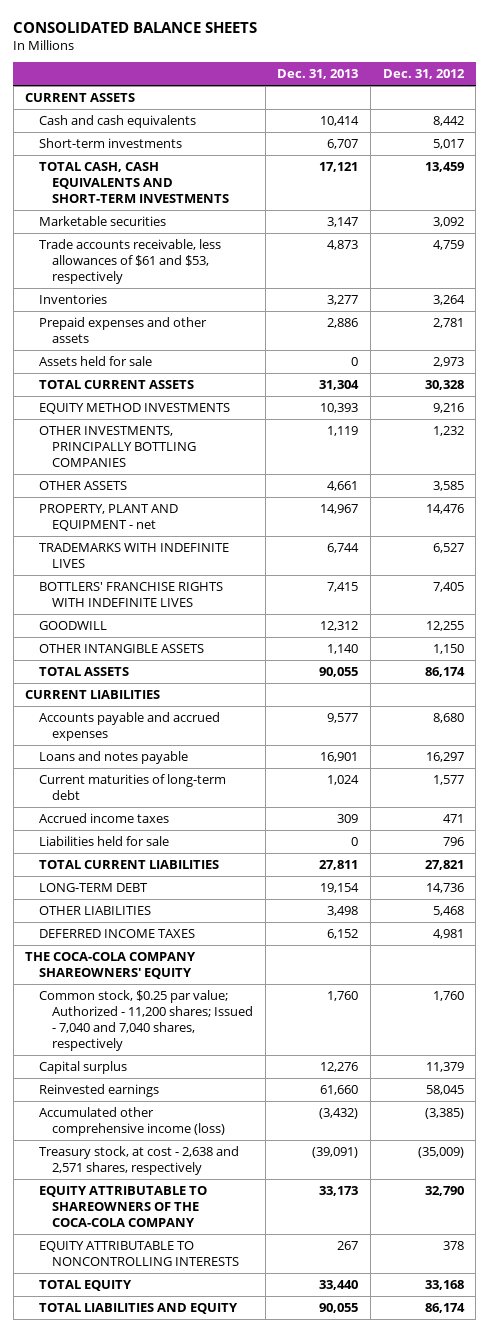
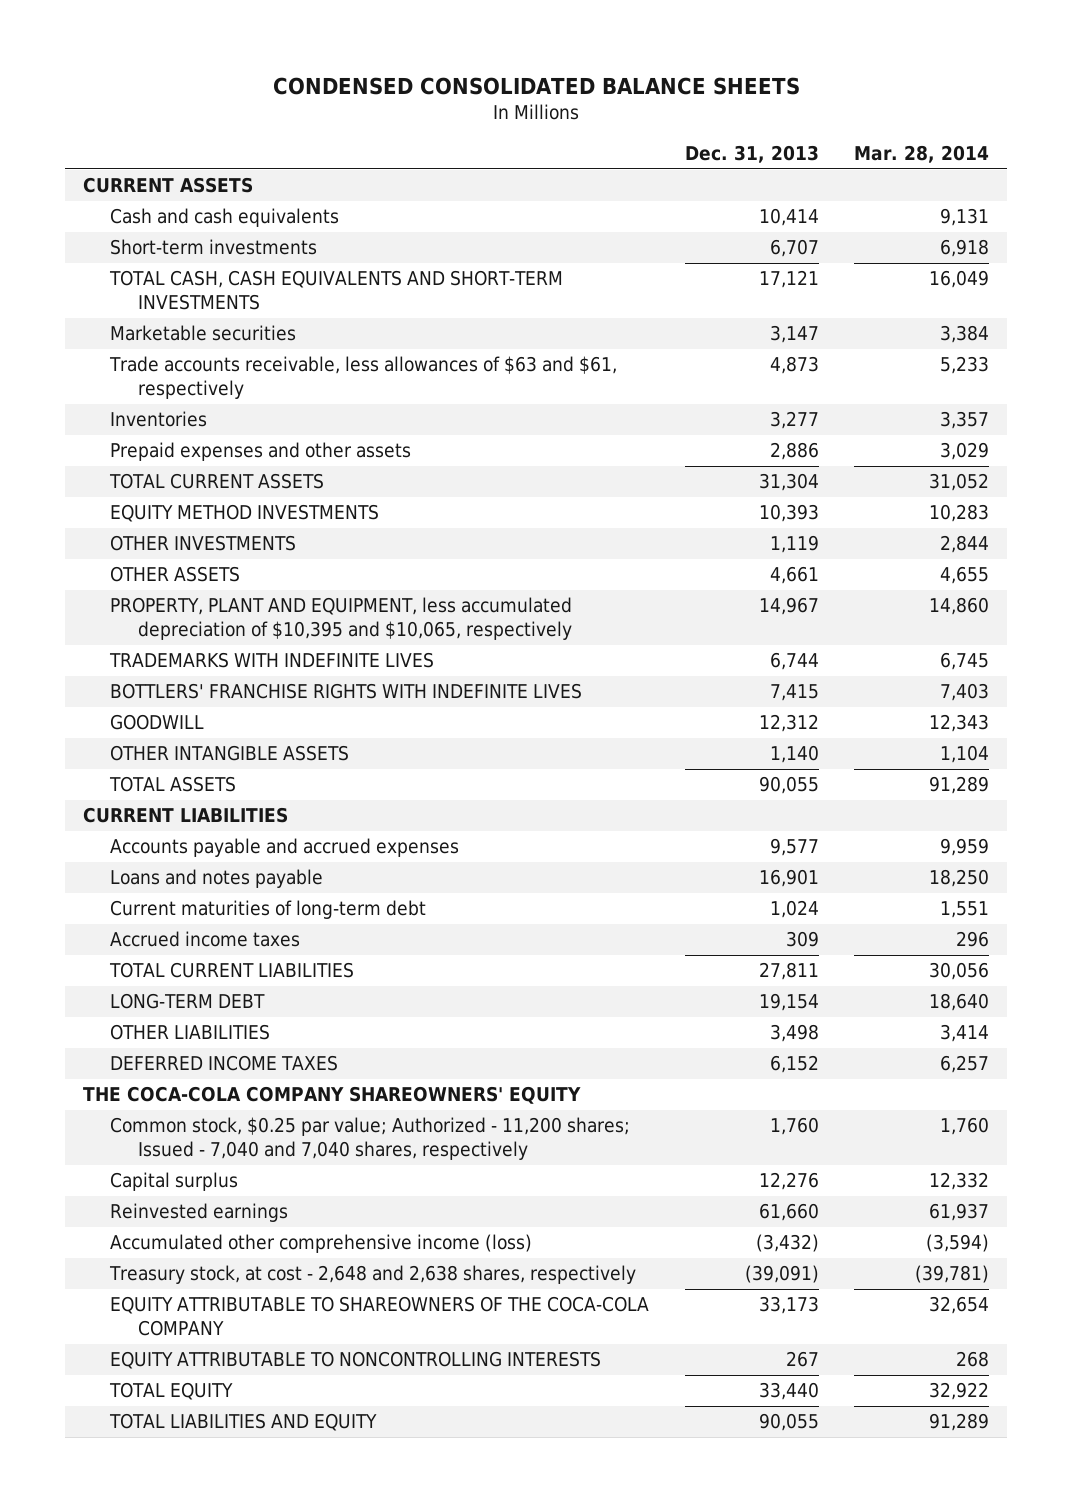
[13,21,258,33] CONSOLIDATED BALANCE SHEETS -> [272,76,800,95] CONDENSED CONSOLIDATED BALANCE SHEETS
[382,69,465,80] Dec. 31, 2012 -> none
none -> [853,145,989,164] Mar. 28, 2014
[38,238,221,284] Trade accounts receivable, less allowances of $61 and $53, respectively -> [109,356,618,399] Trade accounts receivable, less allowances of $63 and $61, respectively
[38,355,152,366] Assets held for sale -> none
[38,425,197,467] OTHER INVESTMENTS, PRINCIPALLY BOTTLING COMPANIES -> [110,535,297,552] OTHER INVESTMENTS
[38,503,178,531] PROPERTY, PLANT AND EQUIPMENT - net -> [110,597,573,640] PROPERTY, PLANT AND EQUIPMENT, less accumulated depreciation of $10,395 and $10,065, respectively
[38,835,169,846] Liabilities held for sale -> none
[38,1145,239,1175] Treasury stock, at cost - 2,638 and 2,571 shares, respectively -> [109,1265,637,1285] Treasury stock, at cost - 2,648 and 2,638 shares, respectively

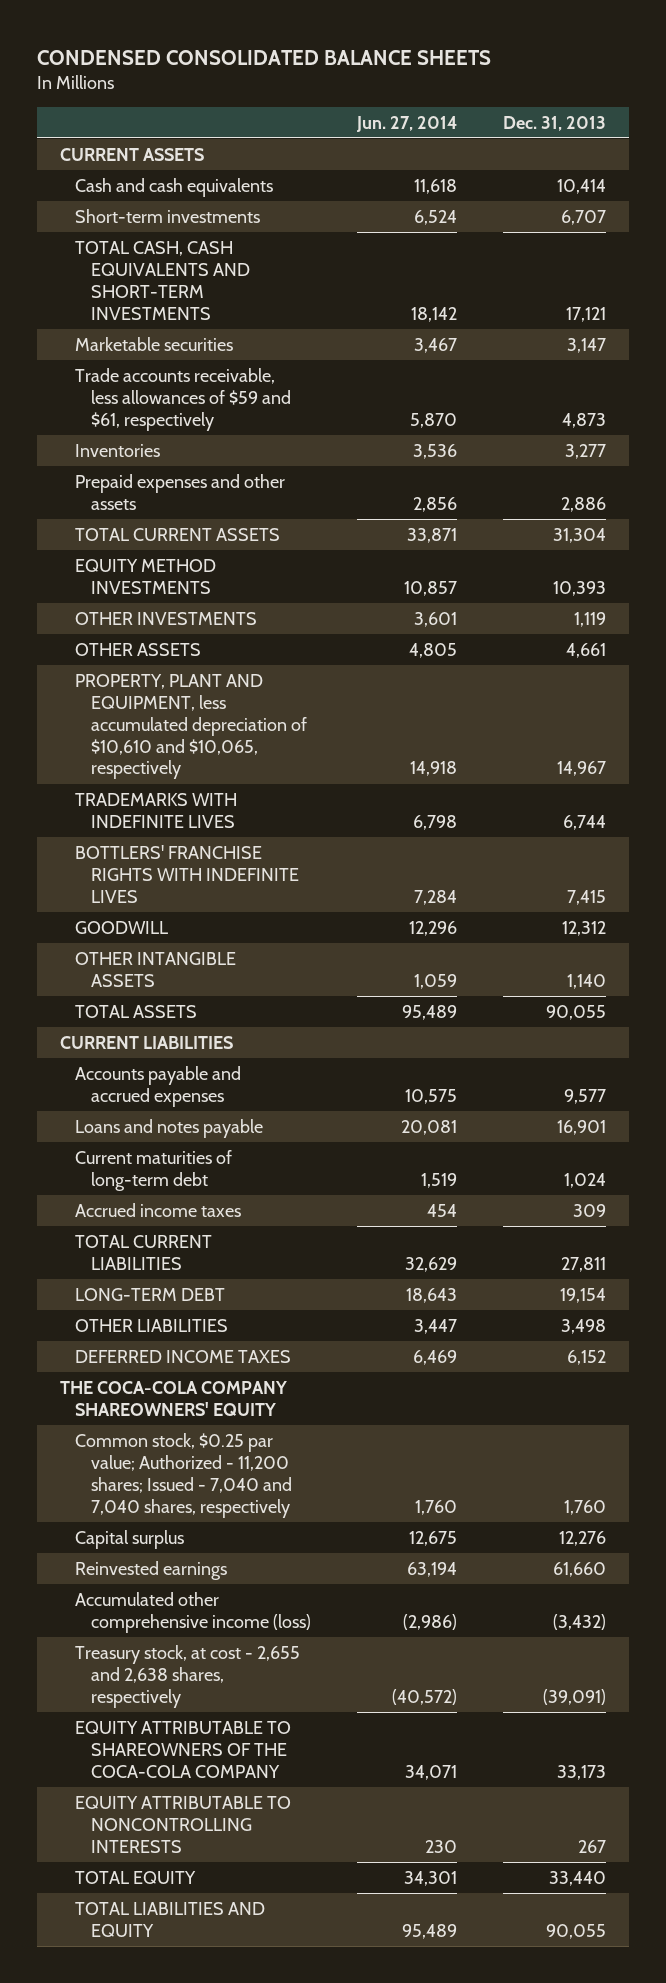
[853,145,989,164] Mar. 28, 2014 -> none
none -> [355,115,457,132] Jun. 27, 2014
[109,356,618,399] Trade accounts receivable, less allowances of $63 and $61, respectively -> [75,367,291,431] Trade accounts receivable, less allowances of $59 and $61, respectively
[110,597,573,640] PROPERTY, PLANT AND EQUIPMENT, less accumulated depreciation of $10,395 and $10,065, respectively -> [75,673,307,780] PROPERTY, PLANT AND EQUIPMENT, less accumulated depreciation of $10,610 and $10,065, respectively
[109,1265,637,1285] Treasury stock, at cost - 2,648 and 2,638 shares, respectively -> [75,1644,301,1708] Treasury stock, at cost - 2,655 and 2,638 shares, respectively

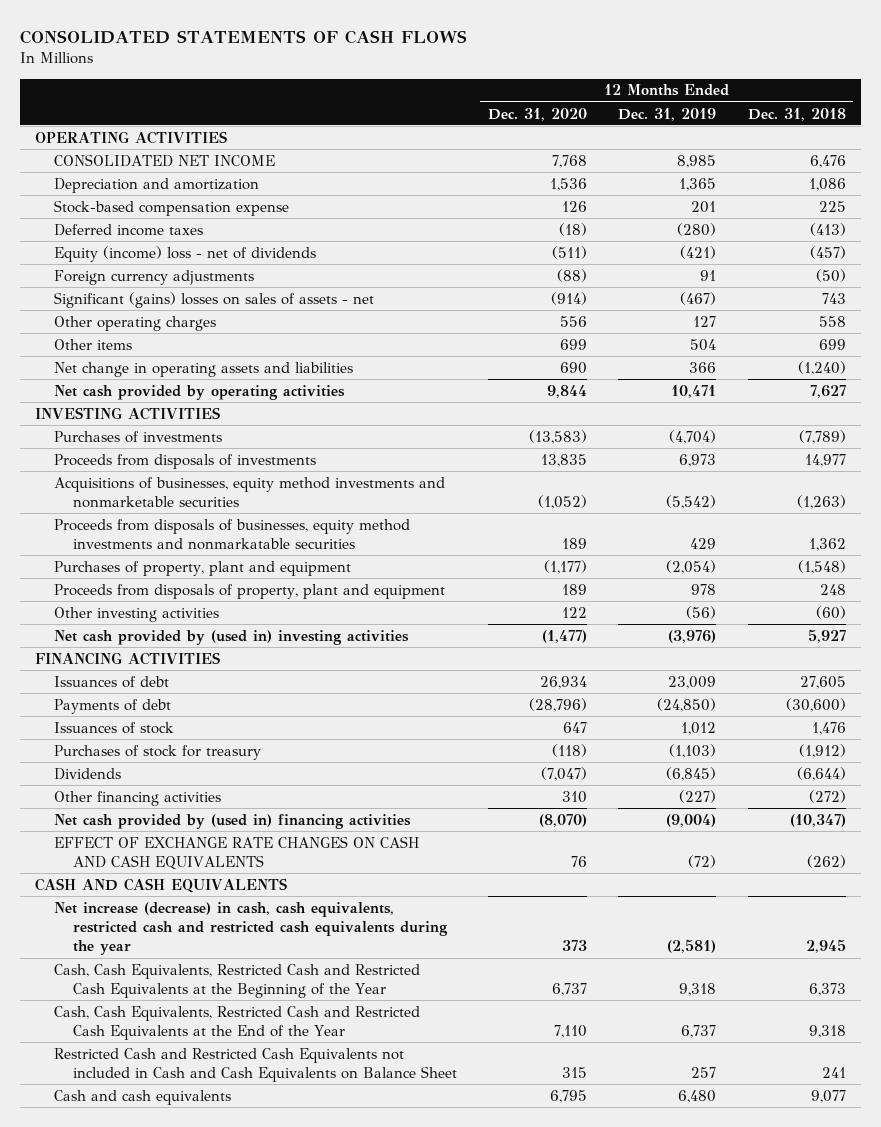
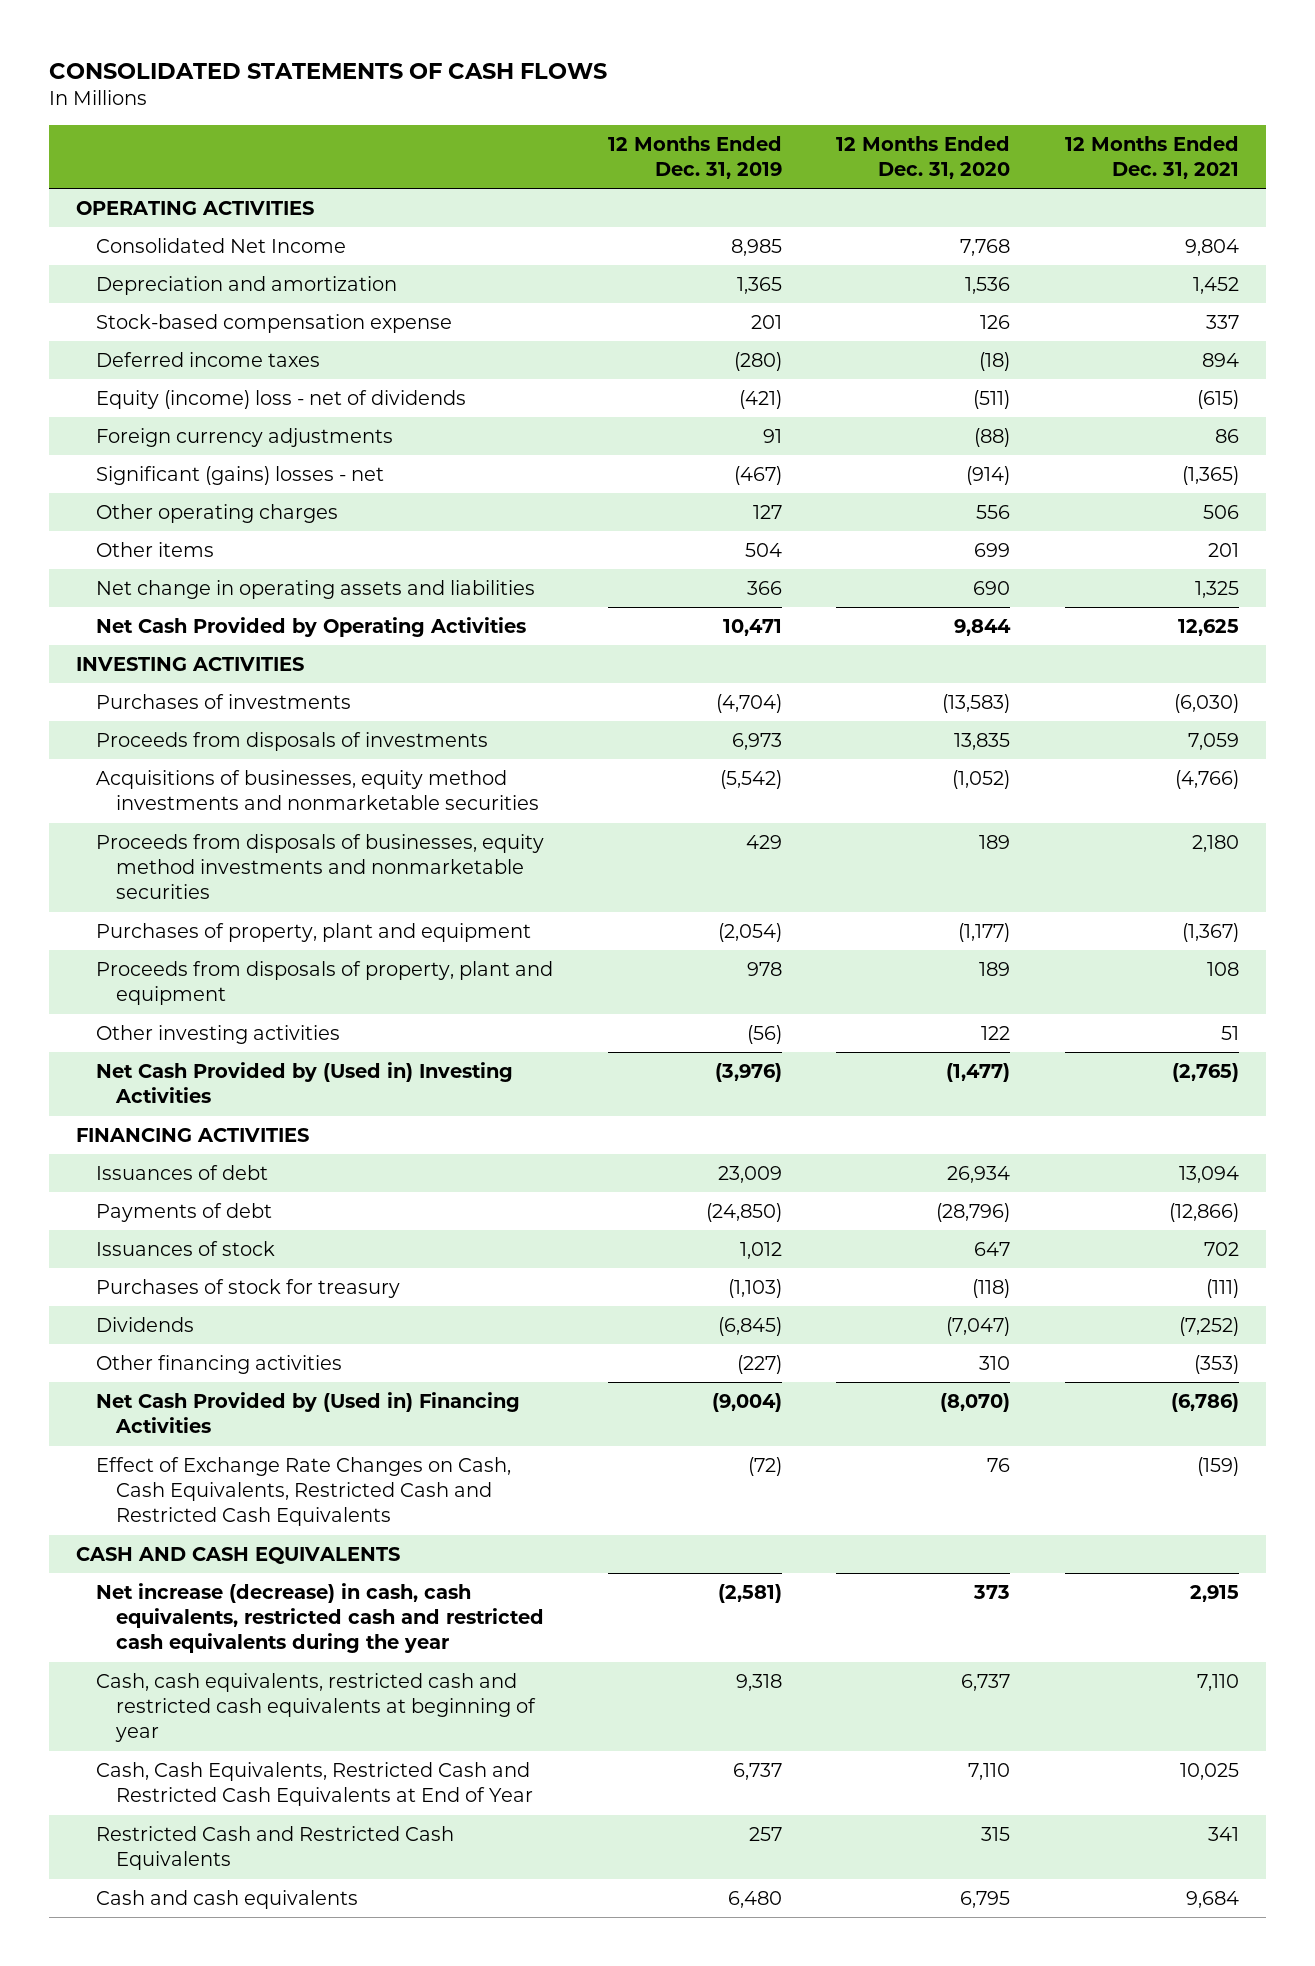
[747,107,846,121] Dec. 31, 2018 -> none
none -> [1064,135,1239,179] 12 Months Ended Dec. 31, 2021
[53,153,275,167] CONSOLIDATED NET INCOME -> [96,237,347,253] Consolidated Net Income
[53,291,374,308] Significant (gains) losses on sales of assets - net -> [96,465,385,485] Significant (gains) losses - net
[53,384,345,400] Net cash provided by operating activities -> [96,616,527,637] Net Cash Provided by Operating Activities
[53,518,410,550] Proceeds from disposals of businesses, equity method investments and nonmarkatable securities -> [96,833,545,900] Proceeds from disposals of businesses, equity method investments and nonmarketable securities
[53,629,409,645] Net cash provided by (used in) investing activities -> [96,1061,514,1104] Net Cash Provided by (Used in) Investing Activities
[53,813,411,829] Net cash provided by (used in) financing activities -> [96,1391,521,1434] Net Cash Provided by (Used in) Financing Activities
[53,835,419,870] EFFECT OF EXCHANGE RATE CHANGES ON CASH AND CASH EQUIVALENTS -> [96,1456,512,1527] Effect of Exchange Rate Changes on Cash, Cash Equivalents, Restricted Cash and Restricted Cash Equivalents
[53,963,420,998] Cash, Cash Equivalents, Restricted Cash and Restricted Cash Equivalents at the Beginning of the Year -> [96,1672,537,1743] Cash, cash equivalents, restricted cash and restricted cash equivalents at beginning of year
[53,1005,420,1040] Cash, Cash Equivalents, Restricted Cash and Restricted Cash Equivalents at the End of the Year -> [96,1761,534,1807] Cash, Cash Equivalents, Restricted Cash and Restricted Cash Equivalents at End of Year
[53,1047,457,1082] Restricted Cash and Restricted Cash Equivalents not included in Cash and Cash Equivalents on Balance Sheet -> [96,1825,455,1871] Restricted Cash and Restricted Cash Equivalents

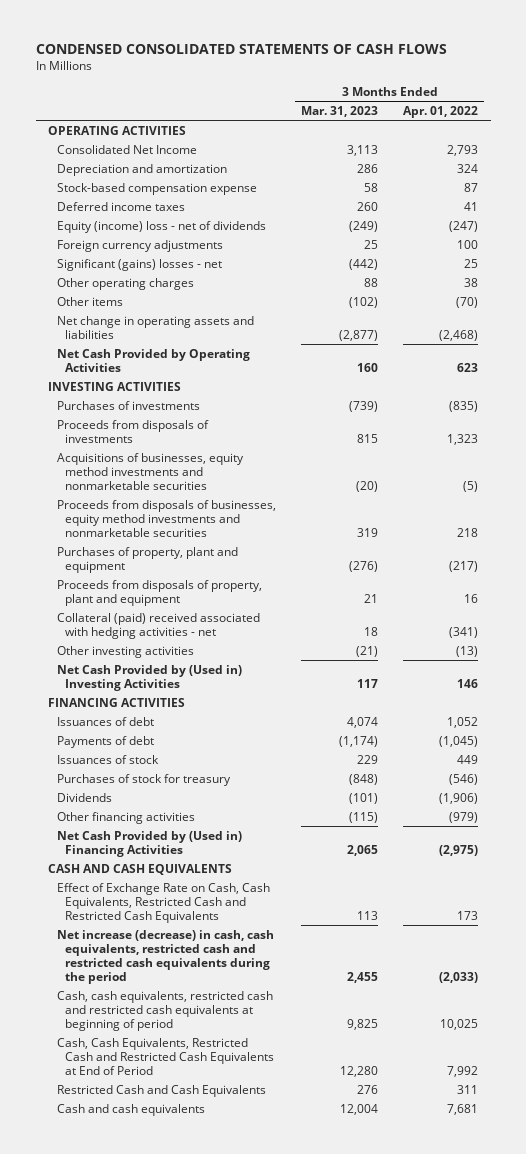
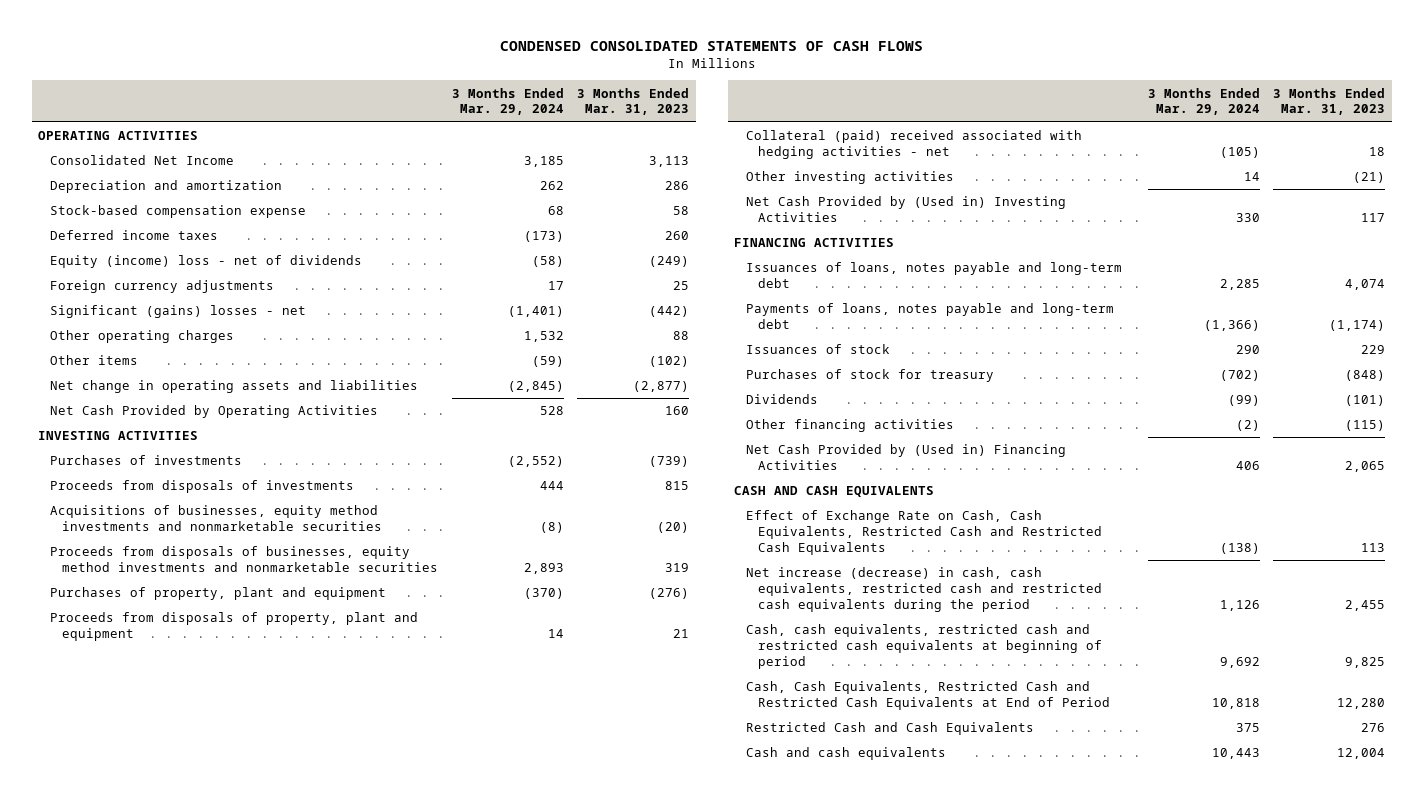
[403,105,479,118] Apr. 01, 2022 -> none
none -> [451,87,564,116] 3 Months Ended Mar. 29, 2024
[56,716,154,726] Issuances of debt -> [746,262,1123,288] Issuances of loans, notes payable and long-term debt
[56,735,154,748] Payments of debt -> [746,303,1115,329] Payments of loans, notes payable and long-term debt

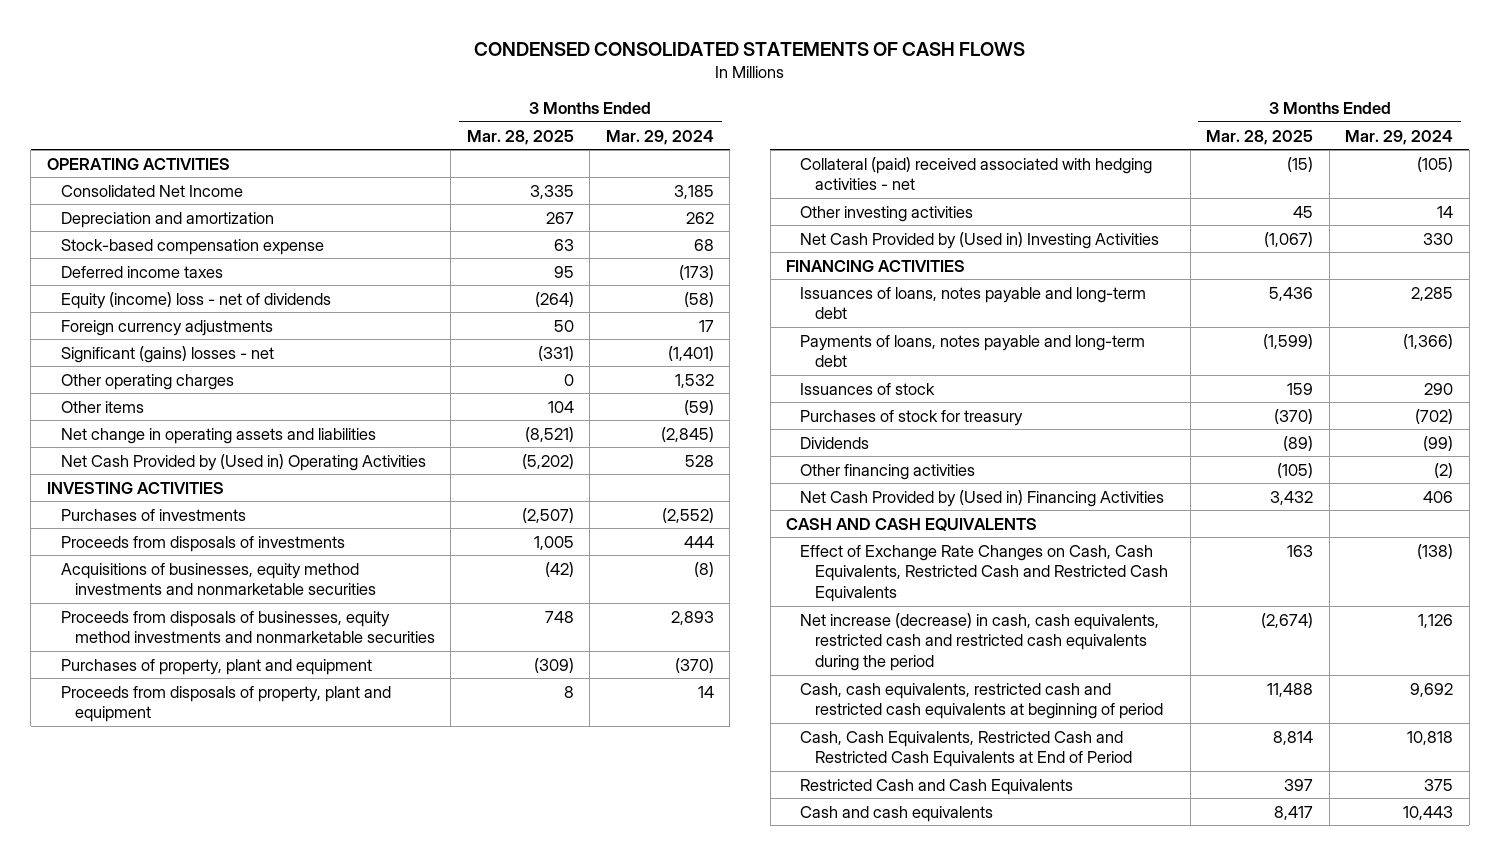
[577,87,690,116] 3 Months Ended Mar. 31, 2023 -> none
none -> [466,129,574,145] Mar. 28, 2025
[50,405,379,419] Net Cash Provided by Operating Activities -> [60,453,426,471] Net Cash Provided by (Used in) Operating Activities
[746,510,1103,555] Effect of Exchange Rate on Cash, Cash Equivalents, Restricted Cash and Restricted Cash Equivalents -> [800,544,1168,603] Effect of Exchange Rate Changes on Cash, Cash Equivalents, Restricted Cash and Restricted Cash Equivalents

